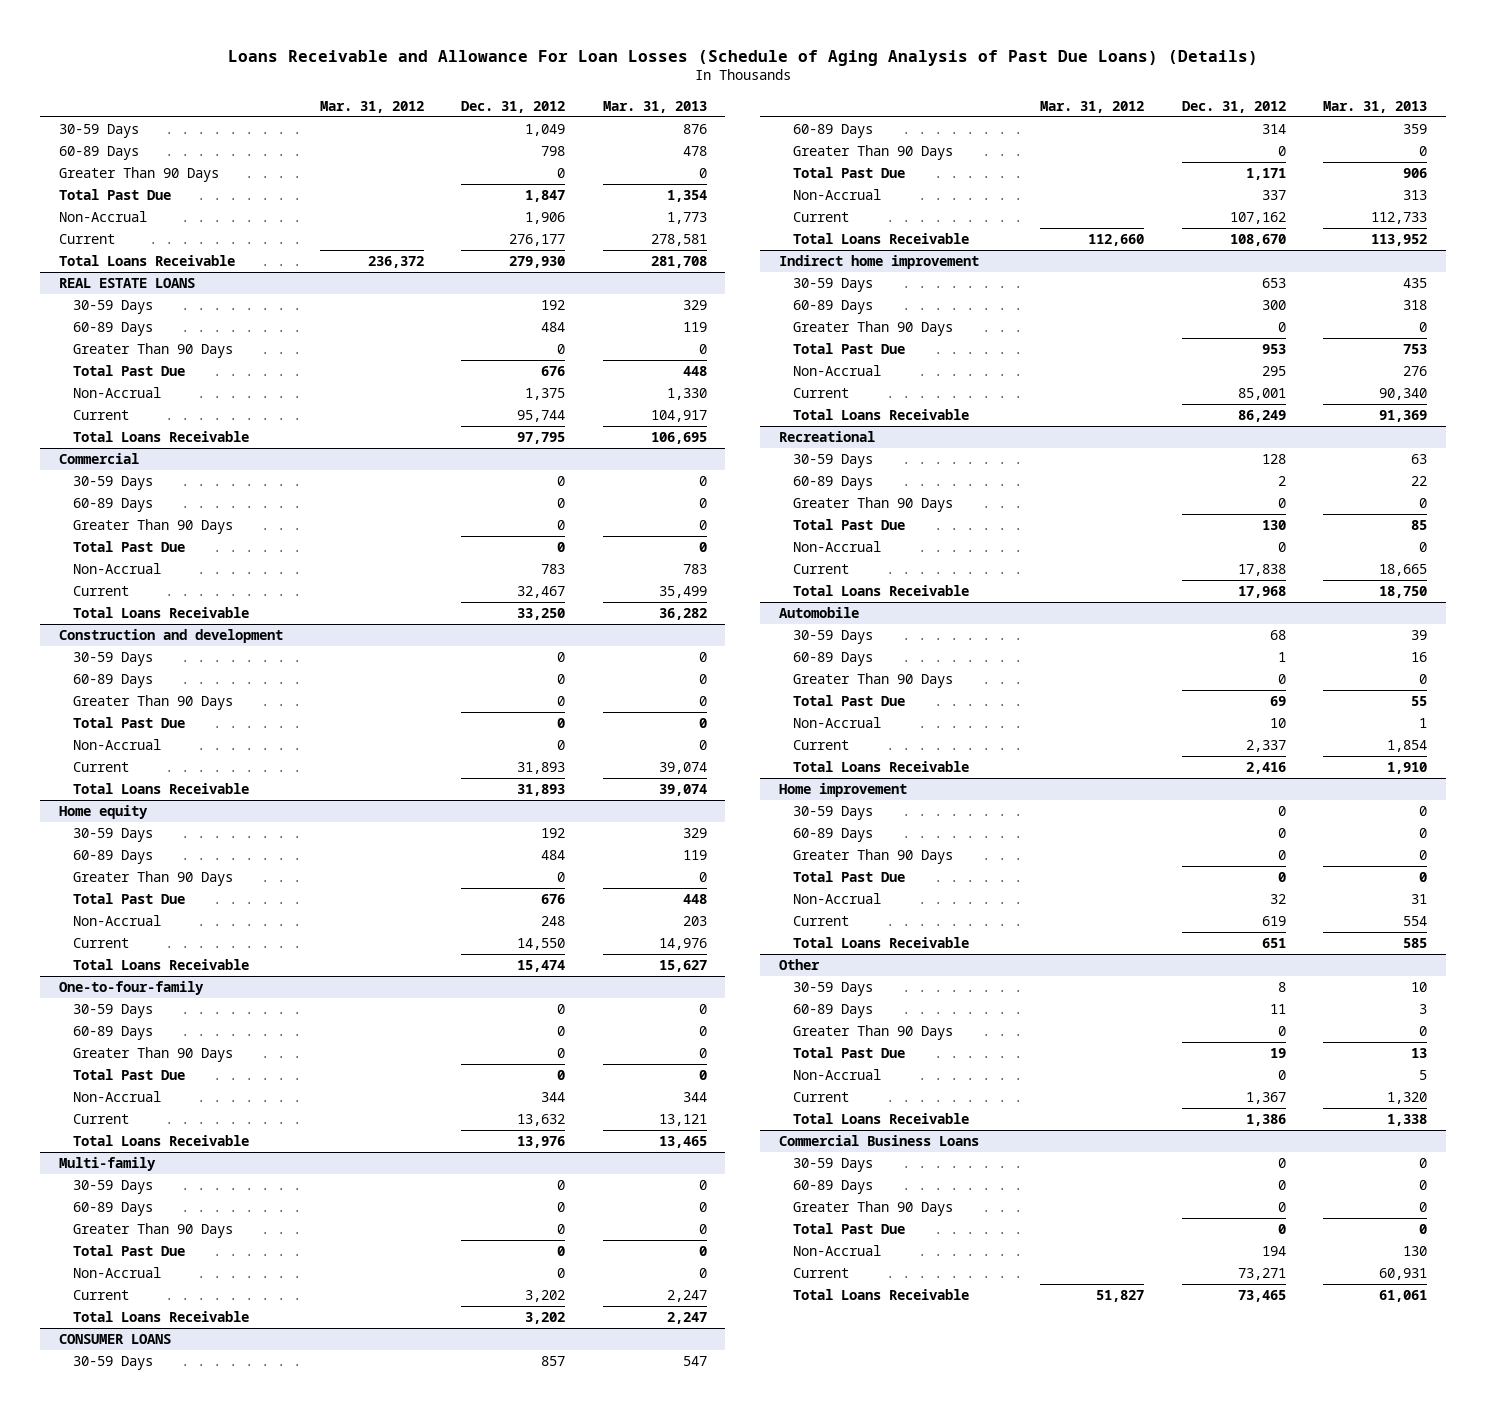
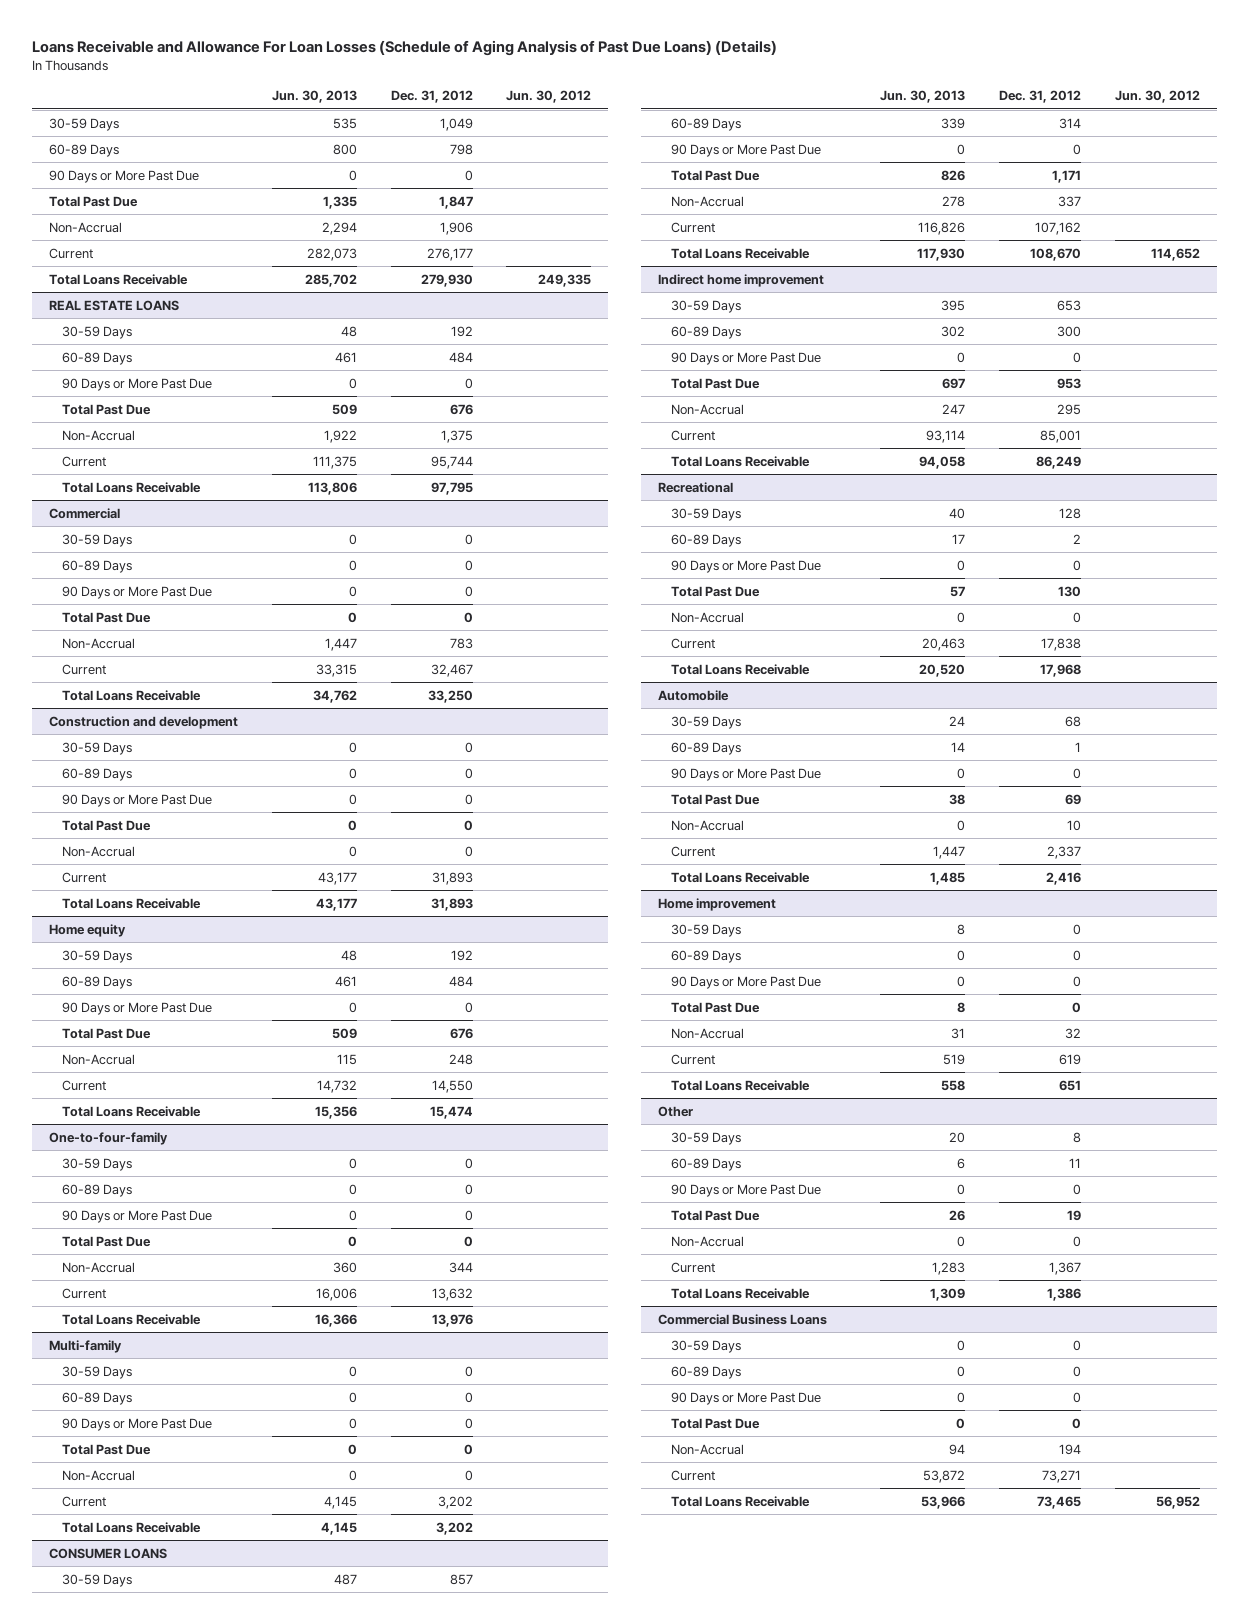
[320,100,425,113] Mar. 31, 2012 -> none
[602,100,707,113] Mar. 31, 2013 -> none
none -> [271,90,357,104] Jun. 30, 2013
none -> [506,90,592,104] Jun. 30, 2012
[58,167,219,183] Greater Than 90 Days -> [48,169,199,183] 90 Days or More Past Due
[72,343,233,359] Greater Than 90 Days -> [61,377,212,391] 90 Days or More Past Due
[72,519,233,535] Greater Than 90 Days -> [61,585,212,599] 90 Days or More Past Due
[72,695,233,711] Greater Than 90 Days -> [61,793,212,807] 90 Days or More Past Due
[72,871,233,887] Greater Than 90 Days -> [61,1001,212,1015] 90 Days or More Past Due
[72,1047,233,1063] Greater Than 90 Days -> [61,1209,212,1223] 90 Days or More Past Due
[72,1223,233,1239] Greater Than 90 Days -> [61,1417,212,1431] 90 Days or More Past Due
[793,145,954,161] Greater Than 90 Days -> [670,143,821,157] 90 Days or More Past Due
[793,321,954,337] Greater Than 90 Days -> [670,351,821,365] 90 Days or More Past Due
[793,497,954,513] Greater Than 90 Days -> [670,559,821,573] 90 Days or More Past Due
[793,673,954,689] Greater Than 90 Days -> [670,767,821,781] 90 Days or More Past Due
[793,849,954,865] Greater Than 90 Days -> [670,975,821,989] 90 Days or More Past Due
[793,1025,954,1041] Greater Than 90 Days -> [670,1183,821,1197] 90 Days or More Past Due
[793,1201,954,1217] Greater Than 90 Days -> [670,1391,821,1405] 90 Days or More Past Due

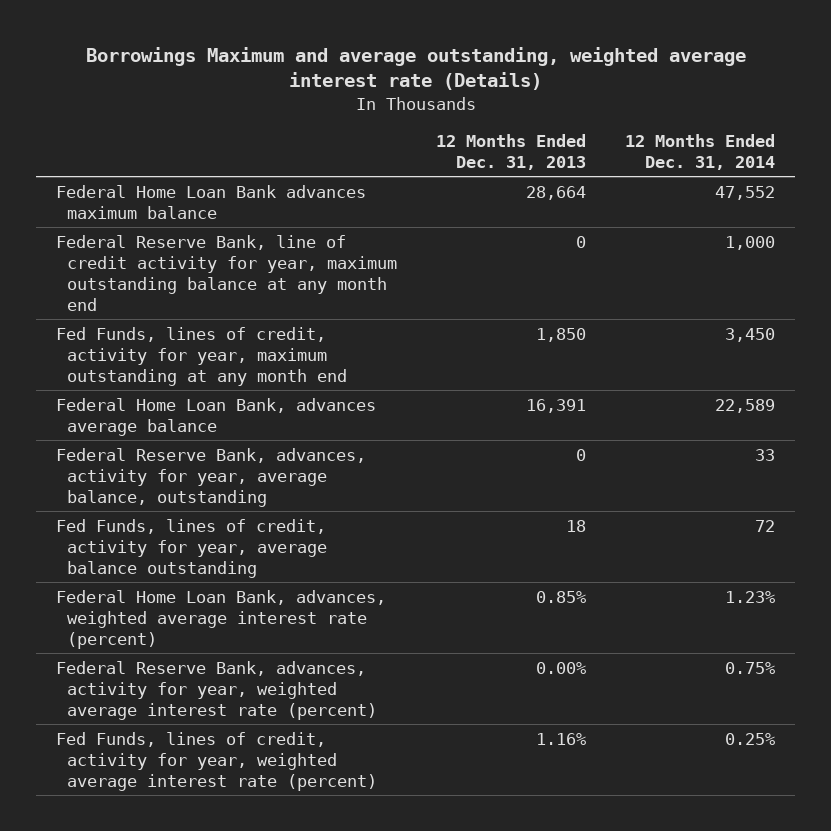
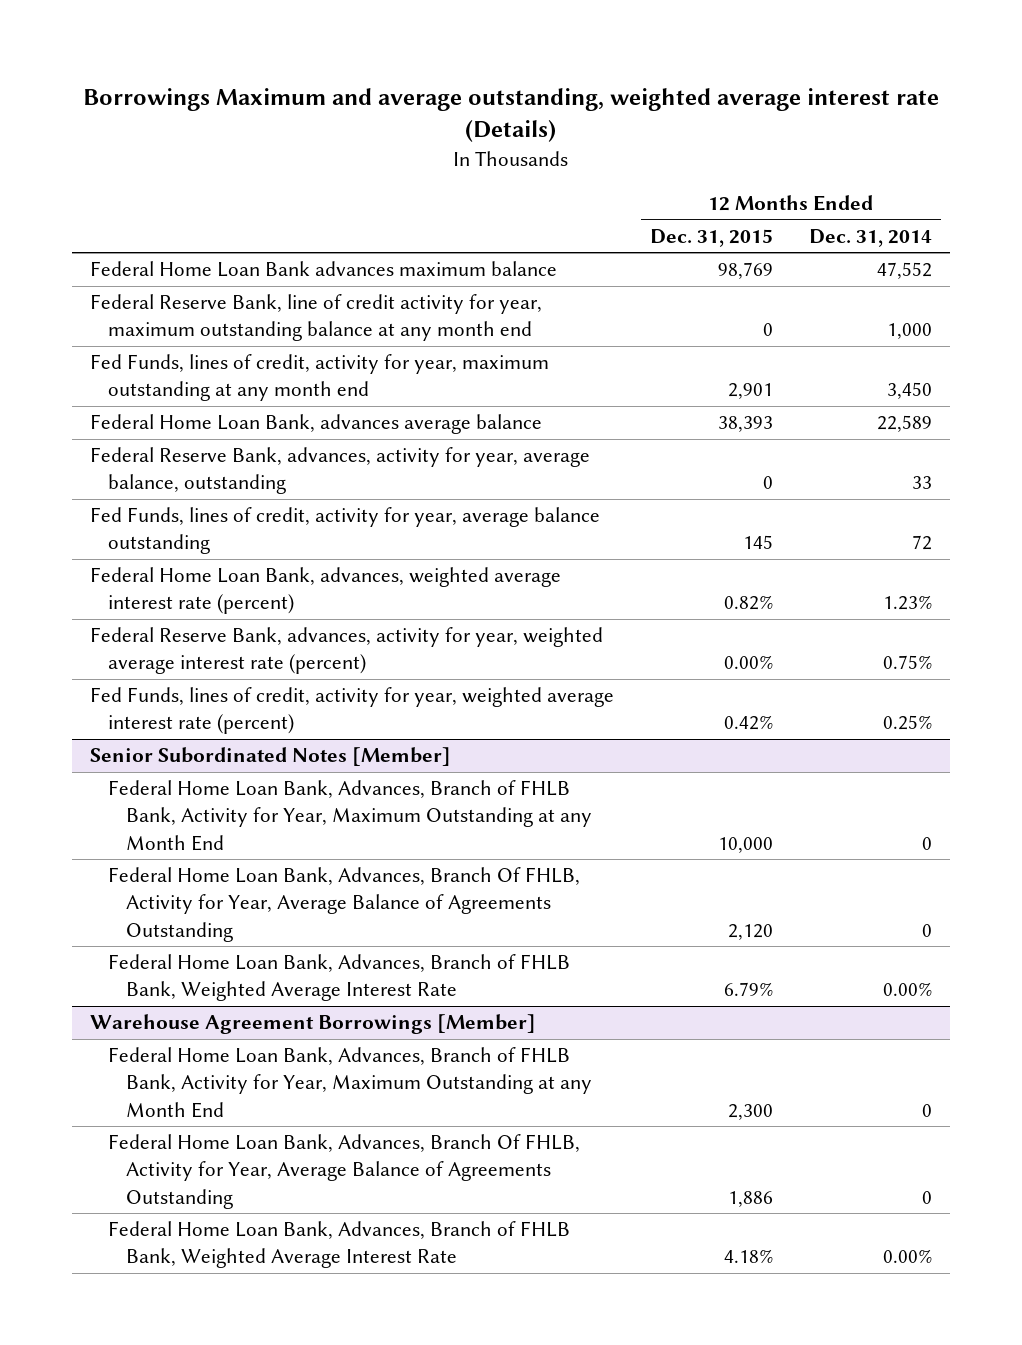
[436,133,587,170] 12 Months Ended Dec. 31, 2013 -> none
none -> [650,228,774,247] Dec. 31, 2015
none -> [90,747,452,767] Senior Subordinated Notes [Member]
none -> [108,780,593,851] Federal Home Loan Bank, Advances, Branch of FHLB Bank, Activity for Year, Maximum Outstanding at any Month End
none -> [108,867,581,942] Federal Home Loan Bank, Advances, Branch Of FHLB, Activity for Year, Average Balance of Agreements Outstanding
none -> [108,954,571,1002] Federal Home Loan Bank, Advances, Branch of FHLB Bank, Weighted Average Interest Rate
none -> [90,1014,537,1035] Warehouse Agreement Borrowings [Member]
none -> [108,1047,593,1118] Federal Home Loan Bank, Advances, Branch of FHLB Bank, Activity for Year, Maximum Outstanding at any Month End
none -> [108,1134,581,1209] Federal Home Loan Bank, Advances, Branch Of FHLB, Activity for Year, Average Balance of Agreements Outstanding
none -> [108,1221,571,1269] Federal Home Loan Bank, Advances, Branch of FHLB Bank, Weighted Average Interest Rate

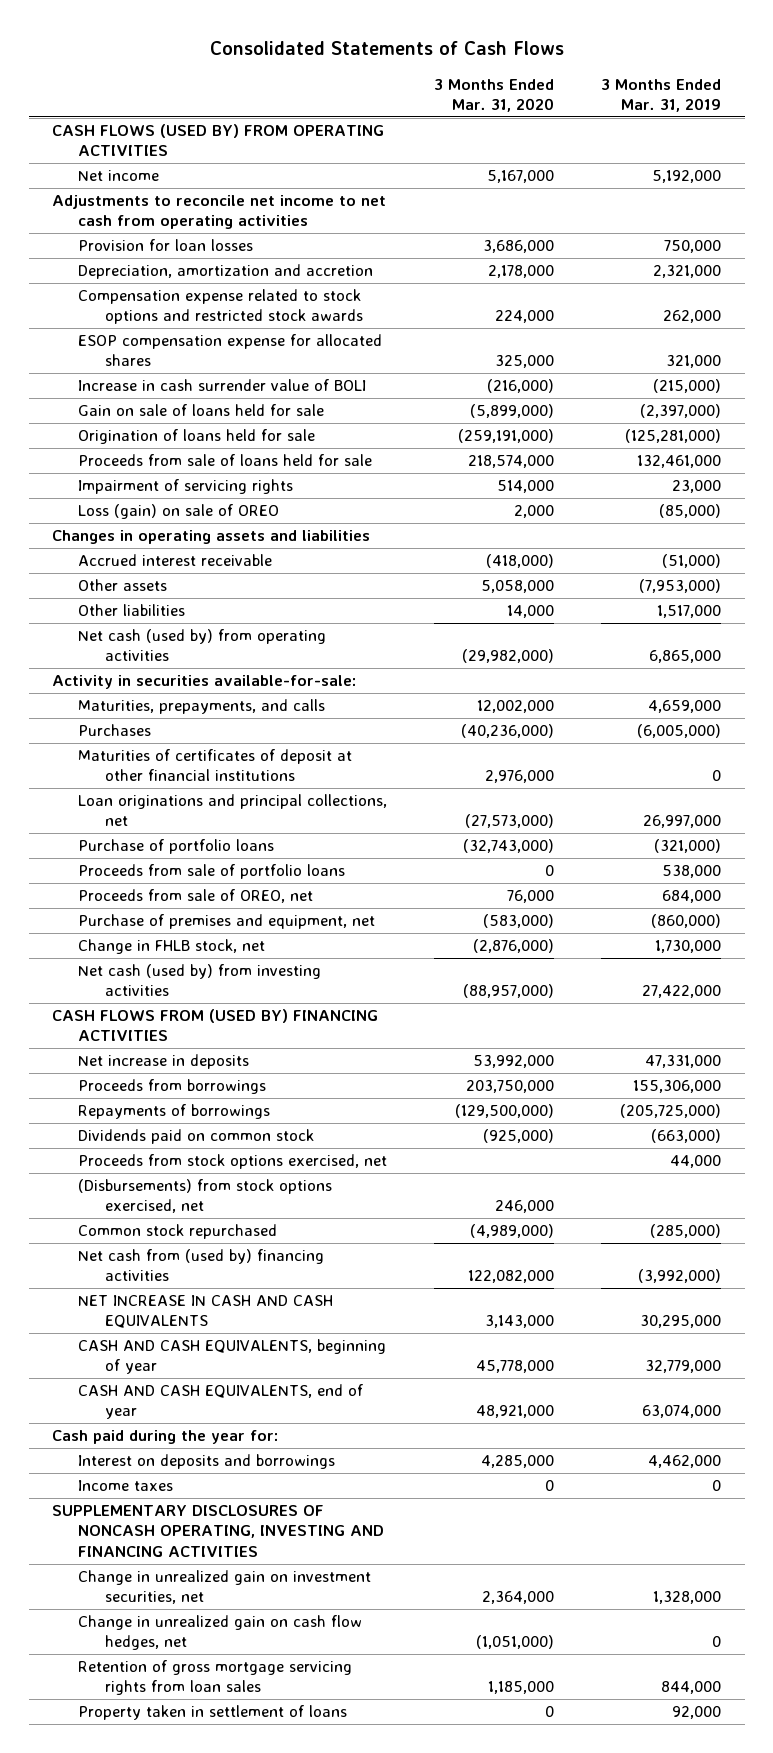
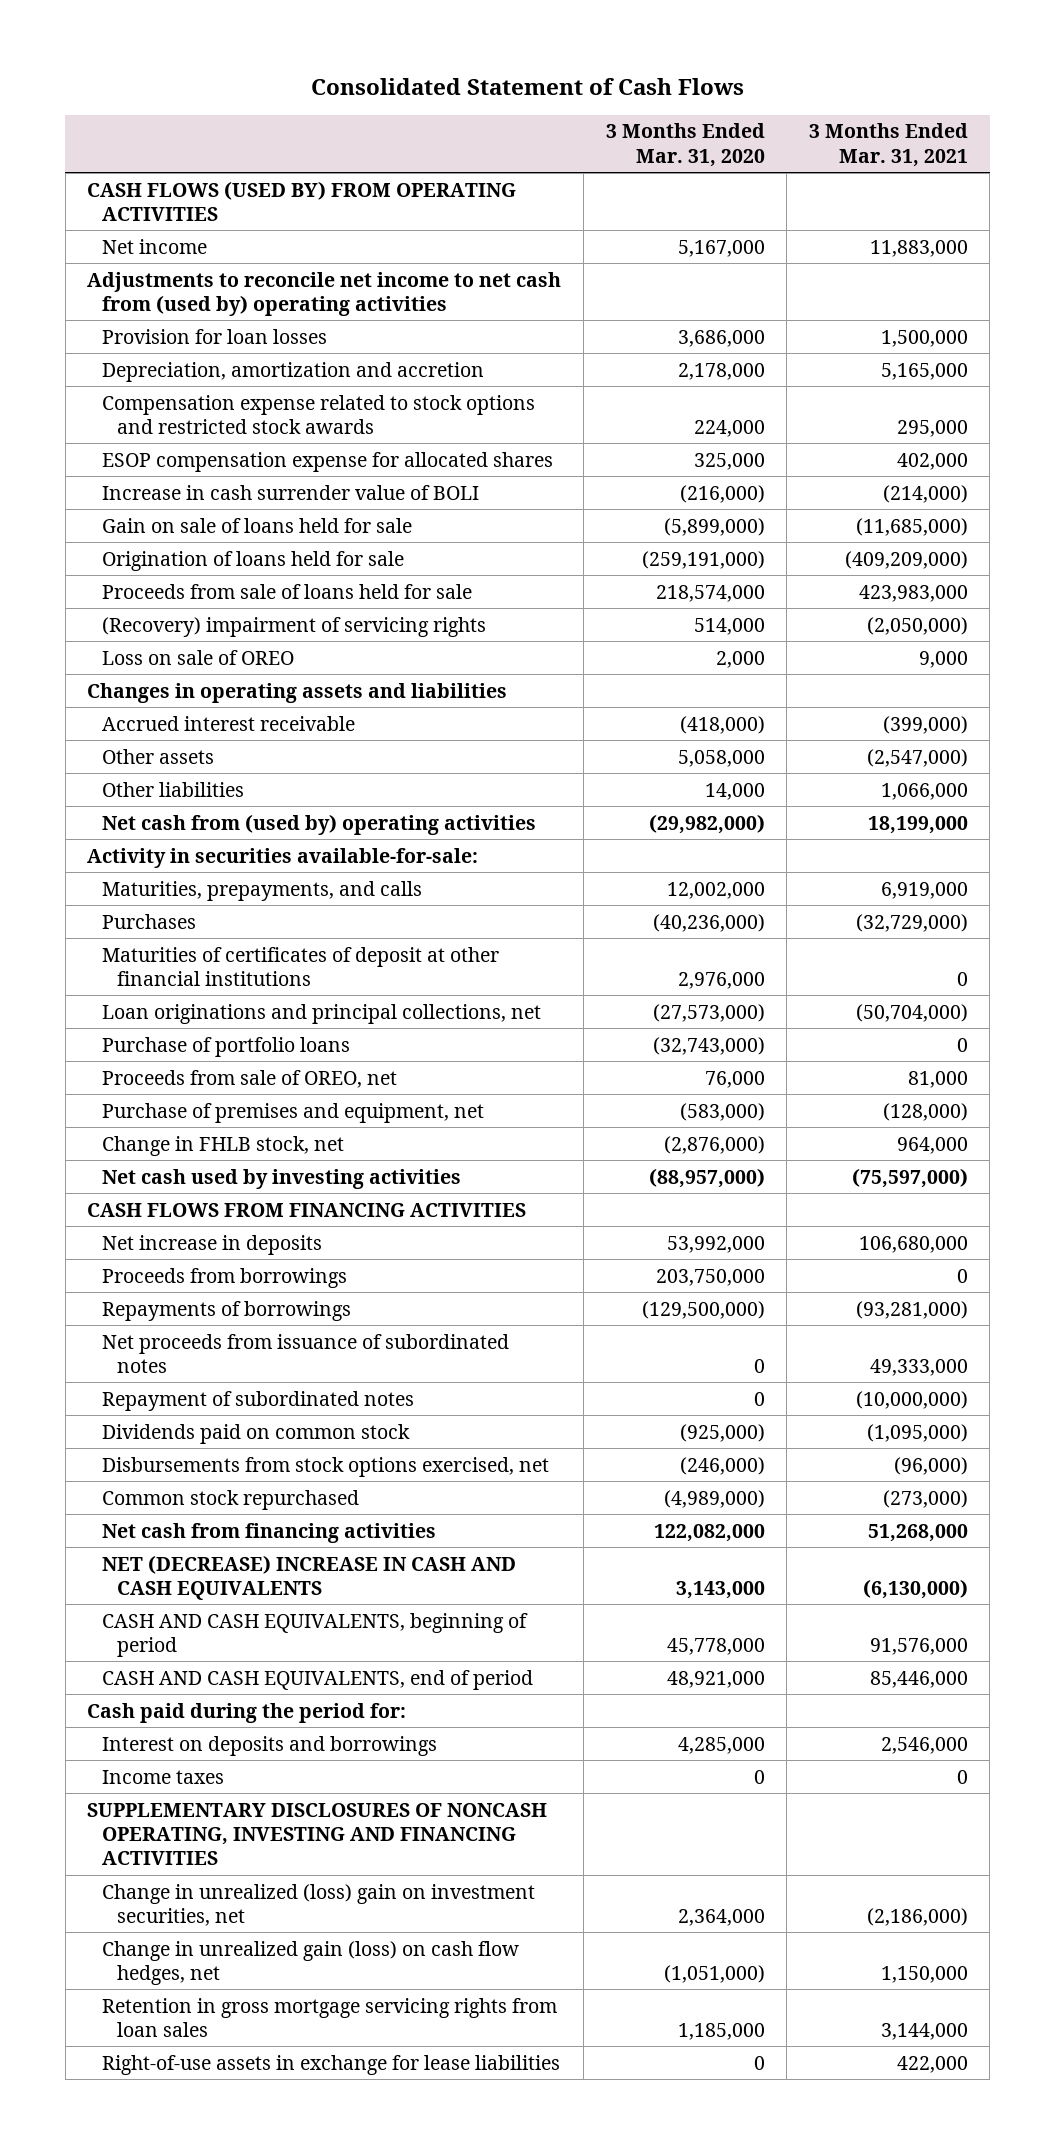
[209,40,564,55] Consolidated Statements of Cash Flows -> [310,78,744,96] Consolidated Statement of Cash Flows
[601,78,722,112] 3 Months Ended Mar. 31, 2019 -> none
none -> [808,123,968,167] 3 Months Ended Mar. 31, 2021
[51,195,386,230] Adjustments to reconcile net income to net cash from operating activities -> [87,271,562,316] Adjustments to reconcile net income to net cash from (used by) operating activities
[78,479,294,495] Impairment of servicing rights -> [102,616,487,637] (Recovery) impairment of servicing rights
[78,504,280,520] Loss (gain) on sale of OREO -> [102,649,295,665] Loss on sale of OREO
[78,629,327,662] Net cash (used by) from operating activities -> [102,813,537,835] Net cash from (used by) operating activities
[78,864,346,880] Proceeds from sale of portfolio loans -> none
[78,964,322,997] Net cash (used by) from investing activities -> [102,1168,462,1189] Net cash used by investing activities
[51,1009,378,1042] CASH FLOWS FROM (USED BY) FINANCING ACTIVITIES -> [87,1202,527,1217] CASH FLOWS FROM FINANCING ACTIVITIES
none -> [102,1333,510,1373] Net proceeds from issuance of subordinated notes
none -> [102,1390,415,1411] Repayment of subordinated notes
[78,1154,388,1170] Proceeds from stock options exercised, net -> none
[78,1179,333,1214] (Disbursements) from stock options exercised, net -> [102,1456,550,1477] Disbursements from stock options exercised, net
[495,1200,555,1214] 246,000 -> [679,1456,765,1475] (246,000)
[78,1249,325,1282] Net cash from (used by) financing activities -> [102,1522,437,1543] Net cash from financing activities
[78,1295,334,1329] NET INCREASE IN CASH AND CASH EQUIVALENTS -> [102,1554,517,1600] NET (DECREASE) INCREASE IN CASH AND CASH EQUIVALENTS
[78,1339,387,1375] CASH AND CASH EQUIVALENTS, beginning of year -> [102,1612,529,1657] CASH AND CASH EQUIVALENTS, beginning of period
[78,1384,364,1420] CASH AND CASH EQUIVALENTS, end of year -> [102,1669,534,1690] CASH AND CASH EQUIVALENTS, end of period
[51,1430,278,1445] Cash paid during the year for: -> [87,1702,407,1723] Cash paid during the period for:
[78,1705,348,1721] Property taken in settlement of loans -> none
[78,1570,372,1605] Change in unrealized gain on investment securities, net -> [102,1883,536,1926] Change in unrealized (loss) gain on investment securities, net
[78,1615,363,1651] Change in unrealized gain on cash flow hedges, net -> [102,1940,520,1985] Change in unrealized gain (loss) on cash flow hedges, net
[78,1660,353,1696] Retention of gross mortgage servicing rights from loan sales -> [102,1997,558,2037] Retention in gross mortgage servicing rights from loan sales
none -> [102,2054,561,2075] Right-of-use assets in exchange for lease liabilities

